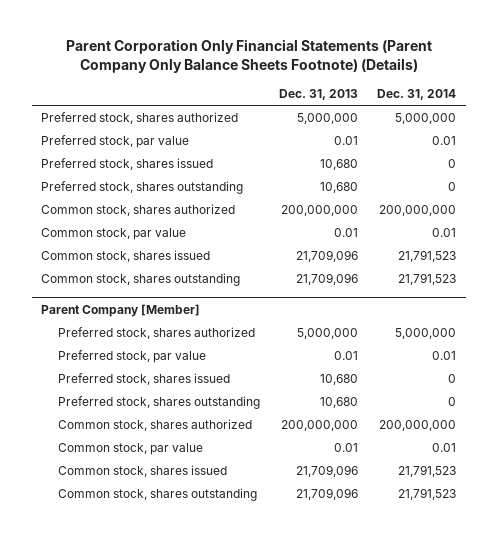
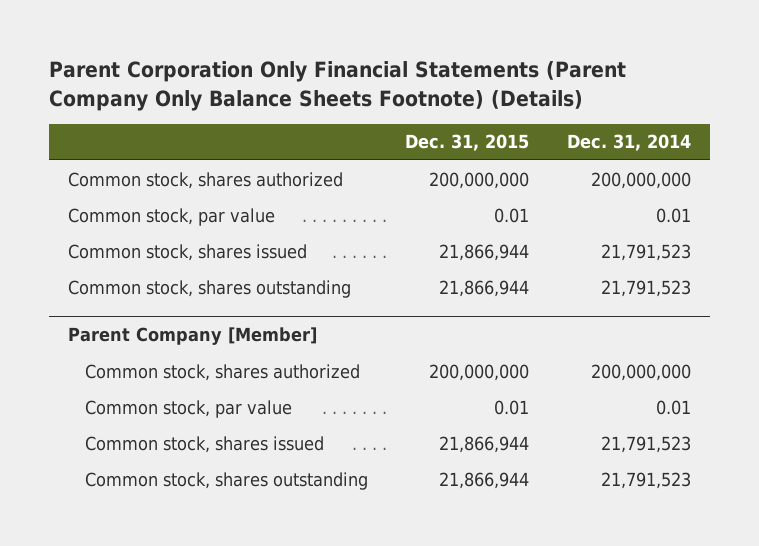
[279,89,359,101] Dec. 31, 2013 -> none
none -> [405,134,530,152] Dec. 31, 2015
[41,112,239,125] Preferred stock, shares authorized -> none
[41,135,190,149] Preferred stock, par value -> none
[41,158,214,171] Preferred stock, shares issued -> none
[41,181,244,195] Preferred stock, shares outstanding -> none
[57,327,255,340] Preferred stock, shares authorized -> none
[57,350,206,364] Preferred stock, par value -> none
[57,373,230,386] Preferred stock, shares issued -> none
[57,396,260,410] Preferred stock, shares outstanding -> none

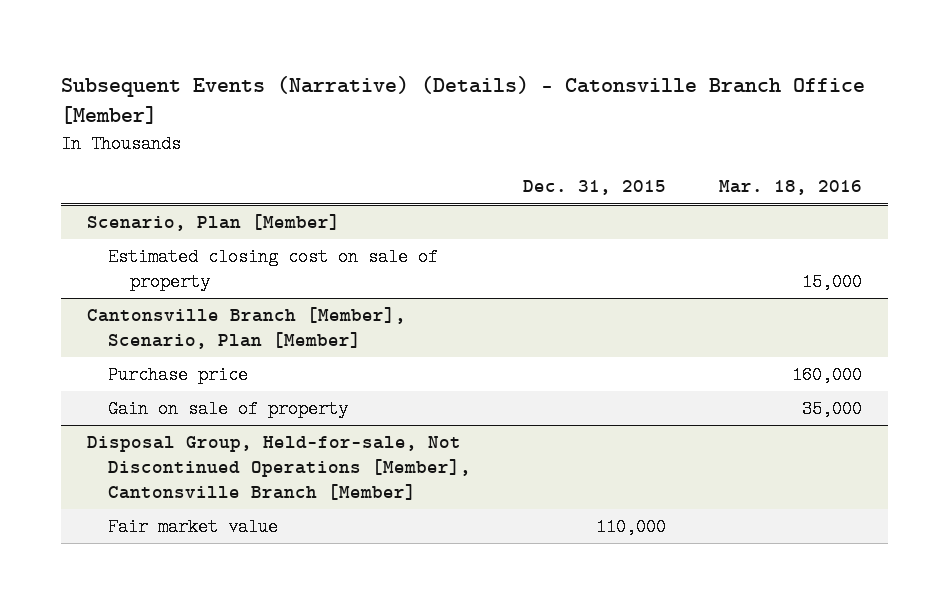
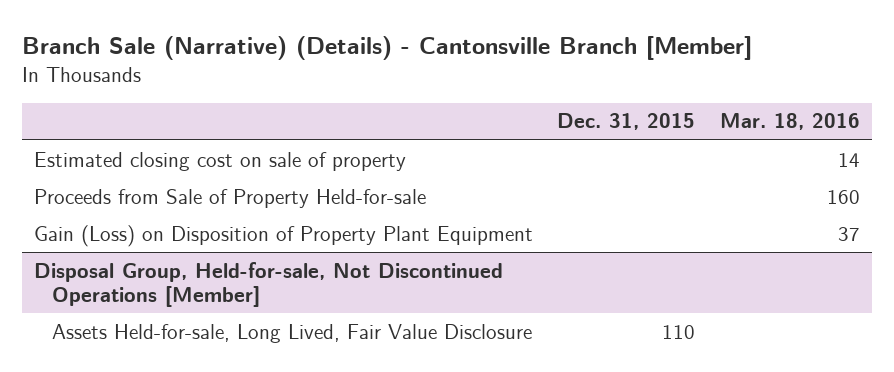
[60,75,865,125] Subsequent Events (Narrative) (Details) - Catonsville Branch Office [Member] -> [21,36,752,61] Branch Sale (Narrative) (Details) - Cantonsville Branch [Member]
[86,214,340,232] Scenario, Plan [Member] -> none
[86,307,406,349] Cantonsville Branch [Member], Scenario, Plan [Member] -> none
[108,366,249,385] Purchase price -> none
[801,272,862,291] 15,000 -> [837,152,860,167] 14
none -> [34,188,427,208] Proceeds from Sale of Property Held-for-sale
[108,400,349,419] Gain on sale of property -> [34,224,534,247] Gain (Loss) on Disposition of Property Plant Equipment
[801,400,862,419] 35,000 -> [837,226,860,241] 37
[86,436,472,500] Disposal Group, Held-for-sale, Not Discontinued Operations [Member], Cantonsville Branch [Member] -> [34,261,504,308] Disposal Group, Held-for-sale, Not Discontinued Operations [Member]
[108,518,279,537] Fair market value -> [52,323,533,343] Assets Held-for-sale, Long Lived, Fair Value Disclosure
[596,518,667,537] 110,000 -> [662,324,696,339] 110

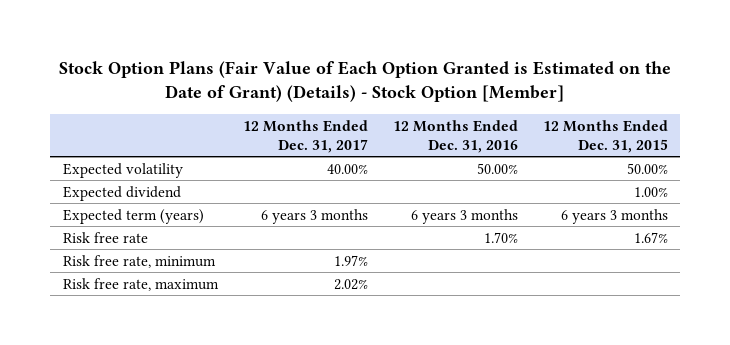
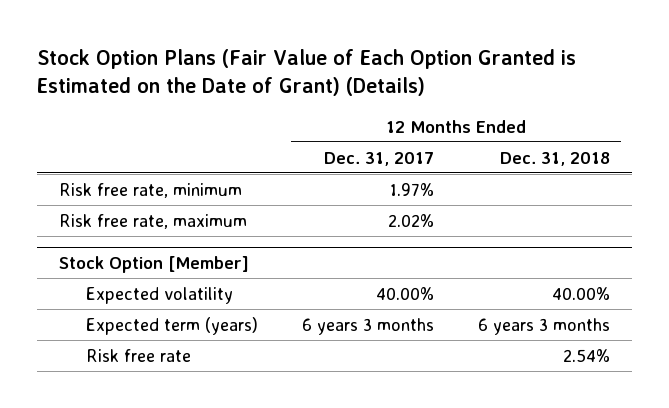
[59,61,672,103] Stock Option Plans (Fair Value of Each Option Granted is Estimated on the Date of Grant) (Details) - Stock Option [Member] -> [36,48,576,97] Stock Option Plans (Fair Value of Each Option Granted is Estimated on the Date of Grant) (Details)
[392,119,518,153] 12 Months Ended Dec. 31, 2016 -> none
[542,119,668,153] 12 Months Ended Dec. 31, 2015 -> none
none -> [499,151,610,166] Dec. 31, 2018
[62,254,216,268] Risk free rate, minimum -> [58,182,242,198] Risk free rate, minimum
[62,277,219,291] Risk free rate, maximum -> [58,213,247,229] Risk free rate, maximum
none -> [58,256,249,274] Stock Option [Member]
[62,185,181,201] Expected dividend -> none

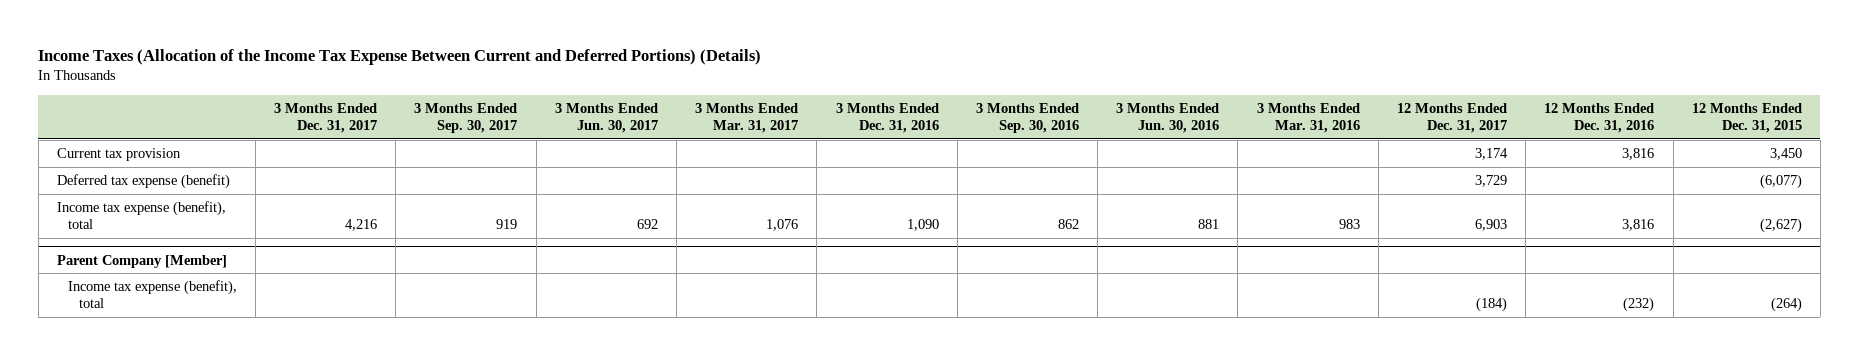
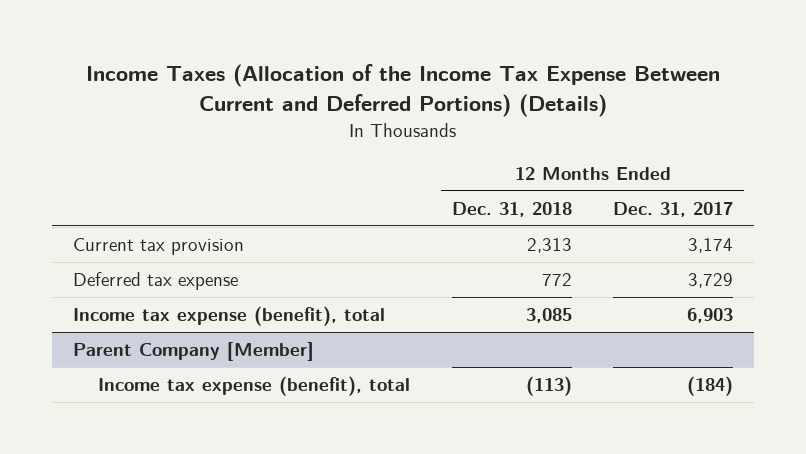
[274,102,378,133] 3 Months Ended Dec. 31, 2017 -> none
[414,102,518,133] 3 Months Ended Sep. 30, 2017 -> none
[554,102,658,133] 3 Months Ended Jun. 30, 2017 -> none
[695,102,799,133] 3 Months Ended Mar. 31, 2017 -> none
[835,102,939,133] 3 Months Ended Dec. 31, 2016 -> none
[975,102,1079,133] 3 Months Ended Sep. 30, 2016 -> none
[1116,102,1220,133] 3 Months Ended Jun. 30, 2016 -> none
[1256,102,1360,133] 3 Months Ended Mar. 31, 2016 -> none
[1544,102,1655,133] 12 Months Ended Dec. 31, 2016 -> none
[1691,102,1802,133] 12 Months Ended Dec. 31, 2015 -> none
none -> [451,202,572,218] Dec. 31, 2018
[56,174,230,190] Deferred tax expense (benefit) -> [72,272,238,291] Deferred tax expense

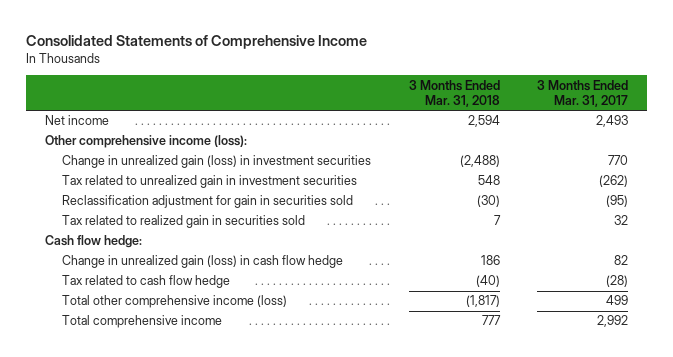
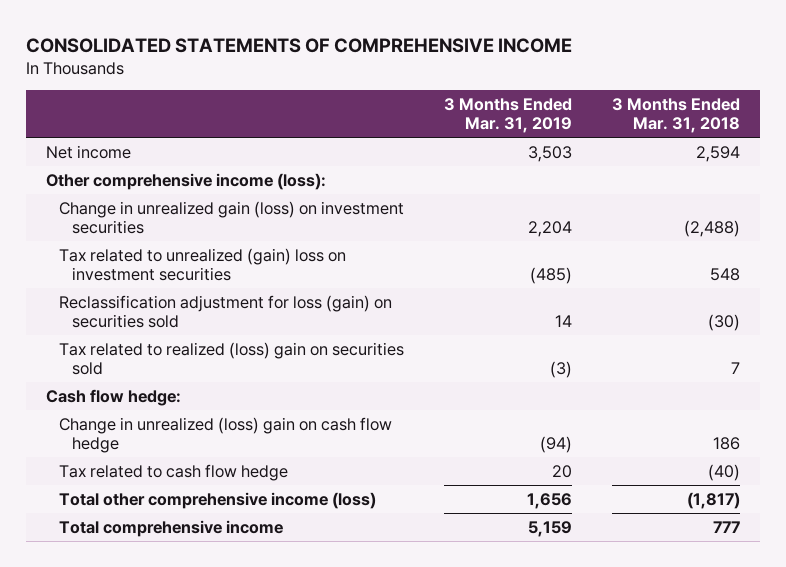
[26,34,368,49] Consolidated Statements of Comprehensive Income -> [26,37,573,53] CONSOLIDATED STATEMENTS OF COMPREHENSIVE INCOME
[536,79,628,107] 3 Months Ended Mar. 31, 2017 -> none
none -> [443,97,572,134] 3 Months Ended Mar. 31, 2019
[62,155,372,169] Change in unrealized gain (loss) in investment securities -> [58,200,404,235] Change in unrealized gain (loss) on investment securities
[62,175,358,189] Tax related to unrealized gain in investment securities -> [58,247,346,282] Tax related to unrealized (gain) loss on investment securities
[62,195,354,209] Reclassification adjustment for gain in securities sold -> [58,294,392,329] Reclassification adjustment for loss (gain) on securities sold
[62,215,306,229] Tax related to realized gain in securities sold -> [58,341,404,376] Tax related to realized (loss) gain on securities sold
[62,255,344,269] Change in unrealized gain (loss) in cash flow hedge -> [58,416,392,454] Change in unrealized (loss) gain on cash flow hedge

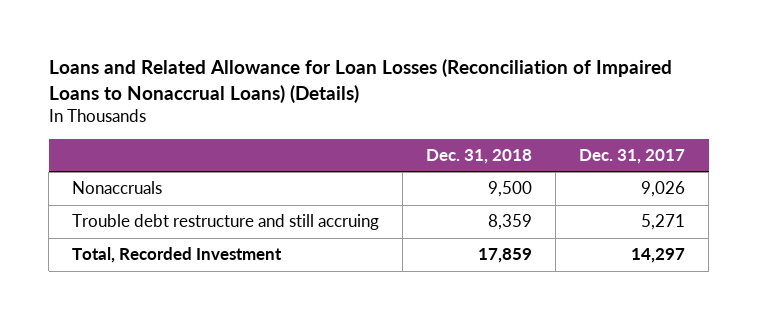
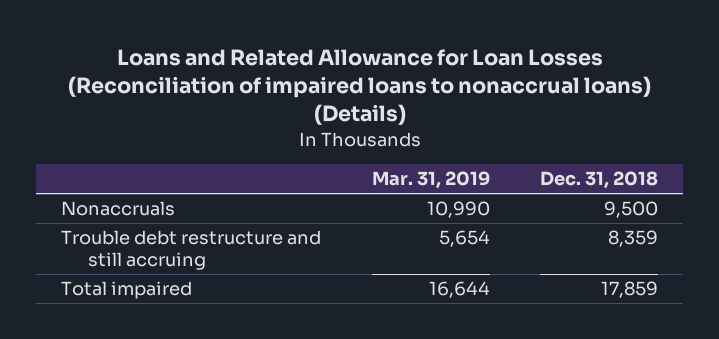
[48,59,672,103] Loans and Related Allowance for Loan Losses (Reconciliation of Impaired Loans to Nonaccrual Loans) (Details) -> [67,48,651,125] Loans and Related Allowance for Loan Losses (Reconciliation of impaired loans to nonaccrual loans) (Details)
[579,148,686,164] Dec. 31, 2017 -> none
none -> [371,171,490,190] Mar. 31, 2019
[72,247,283,264] Total, Recorded Investment -> [61,281,193,300] Total impaired

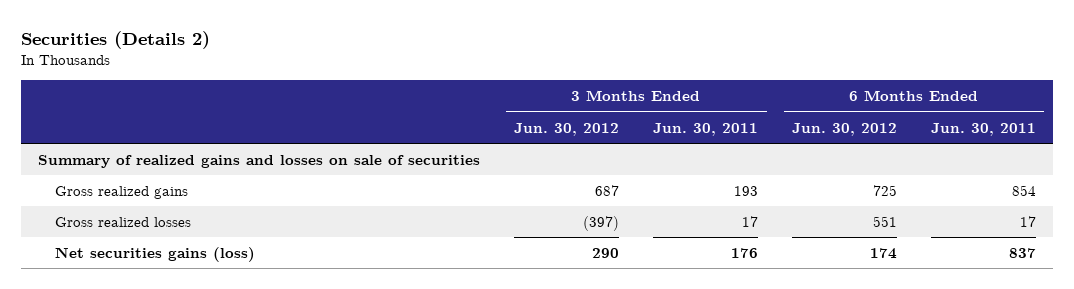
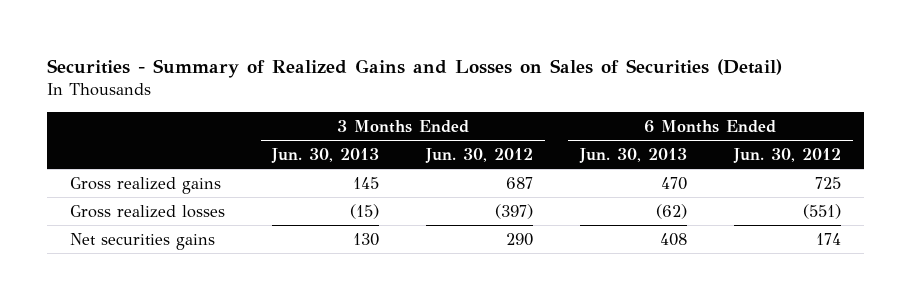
[21,30,211,49] Securities (Details 2) -> [47,58,783,78] Securities - Summary of Realized Gains and Losses on Sales of Securities (Detail)
[653,122,759,136] Jun. 30, 2011 -> none
[930,122,1036,136] Jun. 30, 2011 -> none
none -> [271,147,380,163] Jun. 30, 2013
none -> [579,147,688,163] Jun. 30, 2013
[38,154,481,168] Summary of realized gains and losses on sale of securities -> none
[872,215,897,227] 551 -> [802,203,841,219] (551)
[54,246,255,262] Net securities gains (loss) -> [70,232,216,250] Net securities gains

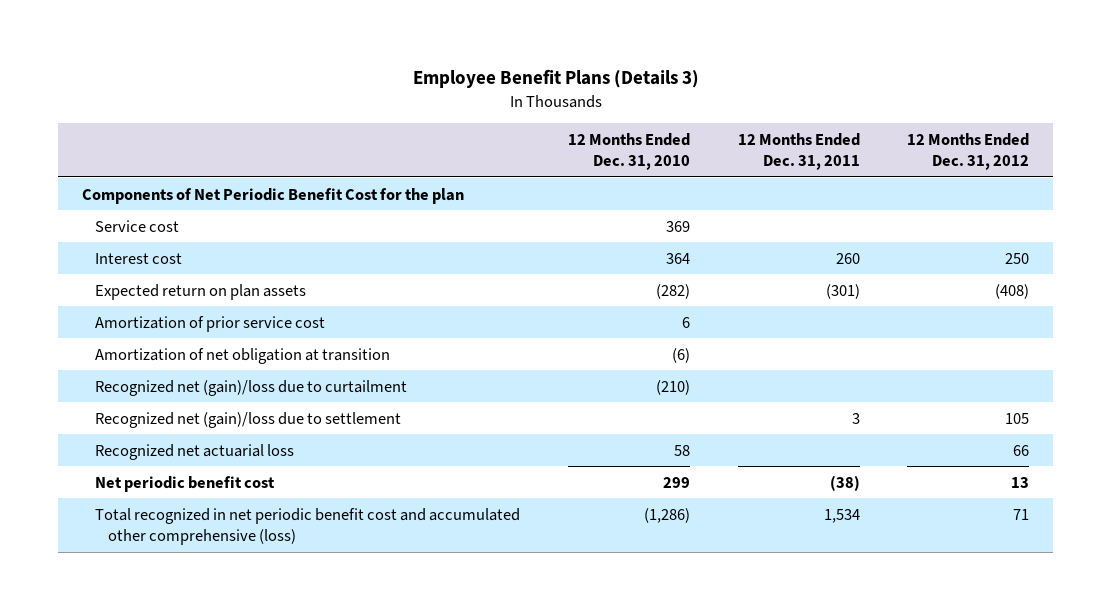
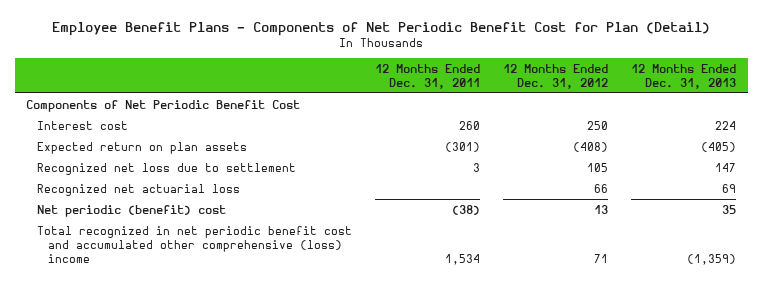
[412,69,699,89] Employee Benefit Plans (Details 3) -> [52,21,711,36] Employee Benefit Plans - Components of Net Periodic Benefit Cost for Plan (Detail)
[567,132,690,171] 12 Months Ended Dec. 31, 2010 -> none
none -> [631,63,737,89] 12 Months Ended Dec. 31, 2013
[94,219,179,232] Service cost -> none
[82,187,465,204] Components of Net Periodic Benefit Cost for the plan -> [26,99,301,112] Components of Net Periodic Benefit Cost
[94,315,325,332] Amortization of prior service cost -> none
[94,347,390,364] Amortization of net obligation at transition -> none
[94,379,407,396] Recognized net (gain)/loss due to curtailment -> none
[94,411,401,428] Recognized net (gain)/loss due to settlement -> [37,162,297,175] Recognized net loss due to settlement
[94,475,275,492] Net periodic benefit cost -> [37,204,227,217] Net periodic (benefit) cost
[94,507,520,546] Total recognized in net periodic benefit cost and accumulated other comprehensive (loss) -> [37,225,353,263] Total recognized in net periodic benefit cost and accumulated other comprehensive (loss) income

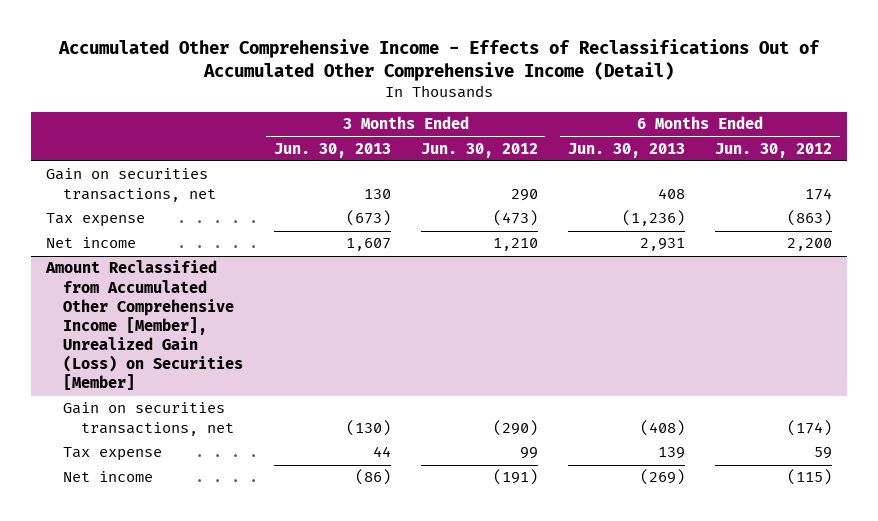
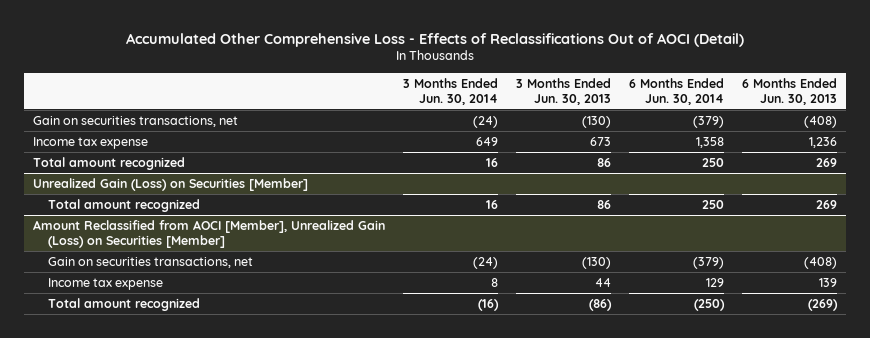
[58,38,821,81] Accumulated Other Comprehensive Income - Effects of Reclassifications Out of Accumulated Other Comprehensive Income (Detail) -> [126,32,745,47] Accumulated Other Comprehensive Loss - Effects of Reclassifications Out of AOCI (Detail)
[420,142,538,158] Jun. 30, 2012 -> none
[715,142,833,158] Jun. 30, 2012 -> none
none -> [403,77,499,105] 3 Months Ended Jun. 30, 2014
none -> [628,77,724,105] 6 Months Ended Jun. 30, 2014
[45,168,217,202] Gain on securities transactions, net -> none
[45,213,145,228] Tax expense -> none
[45,237,136,249] Net income -> none
[44,260,244,391] Amount Reclassified from Accumulated Other Comprehensive Income [Member], Unrealized Gain (Loss) on Securities [Member] -> none
[63,447,163,462] Tax expense -> [33,136,149,149] Income tax expense
[372,446,391,458] 44 -> [590,136,612,146] 673
[657,447,685,460] 139 -> [808,136,837,148] 1,236
none -> [33,156,186,170] Total amount recognized
none -> [33,177,309,191] Unrealized Gain (Loss) on Securities [Member]
none -> [47,198,200,212] Total amount recognized
none -> [33,219,386,248] Amount Reclassified from AOCI [Member], Unrealized Gain (Loss) on Securities [Member]
none -> [47,256,253,268] Gain on securities transactions, net
none -> [47,277,163,290] Income tax expense
[63,471,154,483] Net income -> [47,297,200,311] Total amount recognized

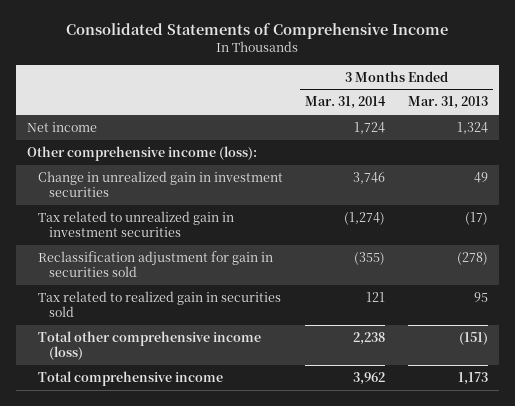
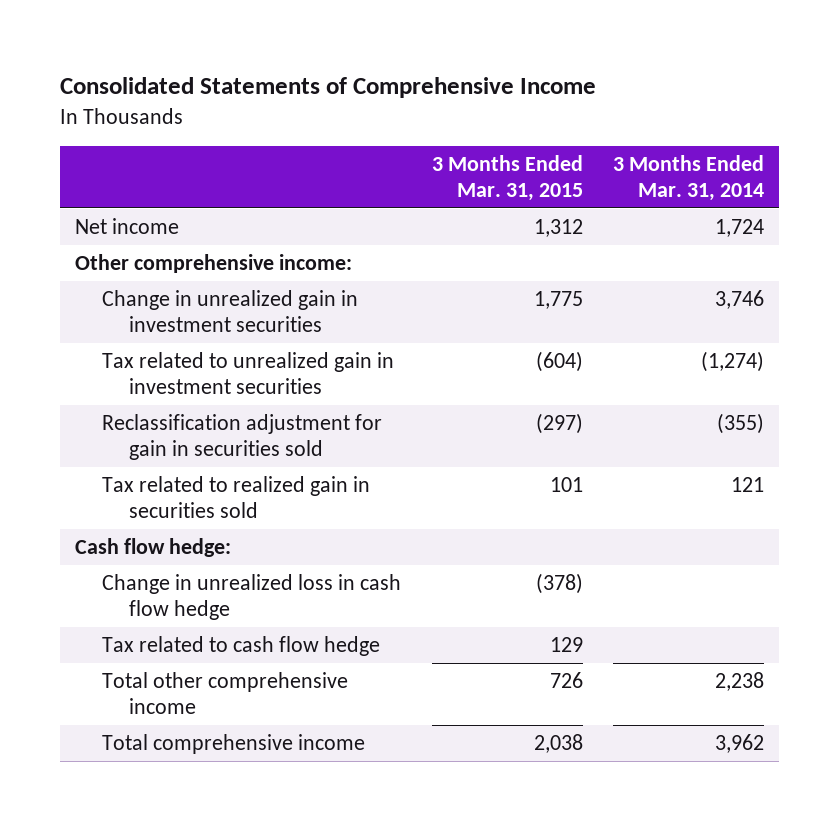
[407,96,488,110] Mar. 31, 2013 -> none
none -> [431,155,583,201] 3 Months Ended Mar. 31, 2015
[27,145,258,161] Other comprehensive income (loss): -> [75,254,353,274] Other comprehensive income:
none -> [75,538,232,558] Cash flow hedge:
none -> [102,574,402,621] Change in unrealized loss in cash flow hedge
none -> [102,636,381,657] Tax related to cash flow hedge
[38,330,262,360] Total other comprehensive income (loss) -> [102,672,349,715] Total other comprehensive income

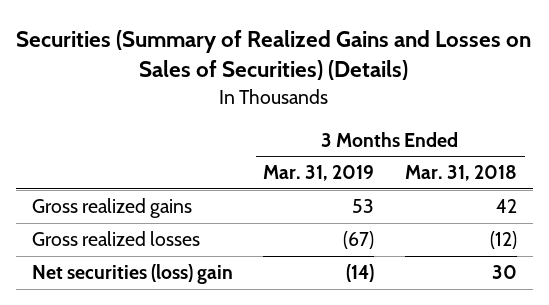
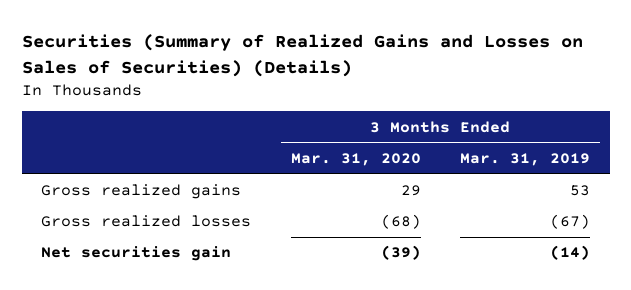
[405,165,518,182] Mar. 31, 2018 -> none
none -> [290,152,421,166] Mar. 31, 2020
[31,264,233,285] Net securities (loss) gain -> [41,246,232,262] Net securities gain

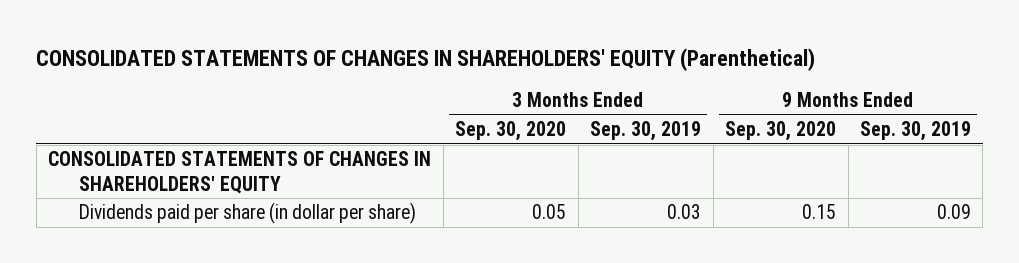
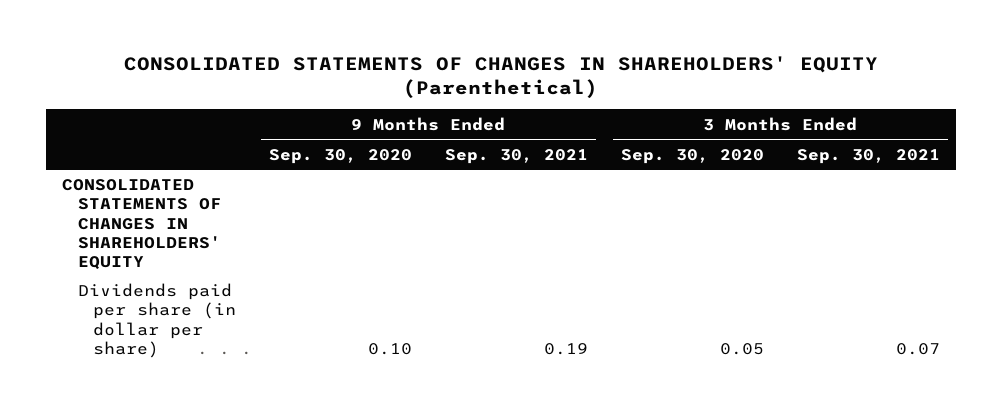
[590,121,702,142] Sep. 30, 2019 -> none
[859,121,971,142] Sep. 30, 2019 -> none
none -> [444,148,588,164] Sep. 30, 2021
none -> [796,148,940,164] Sep. 30, 2021
[802,204,837,220] 0.15 -> [367,342,412,355] 0.10

